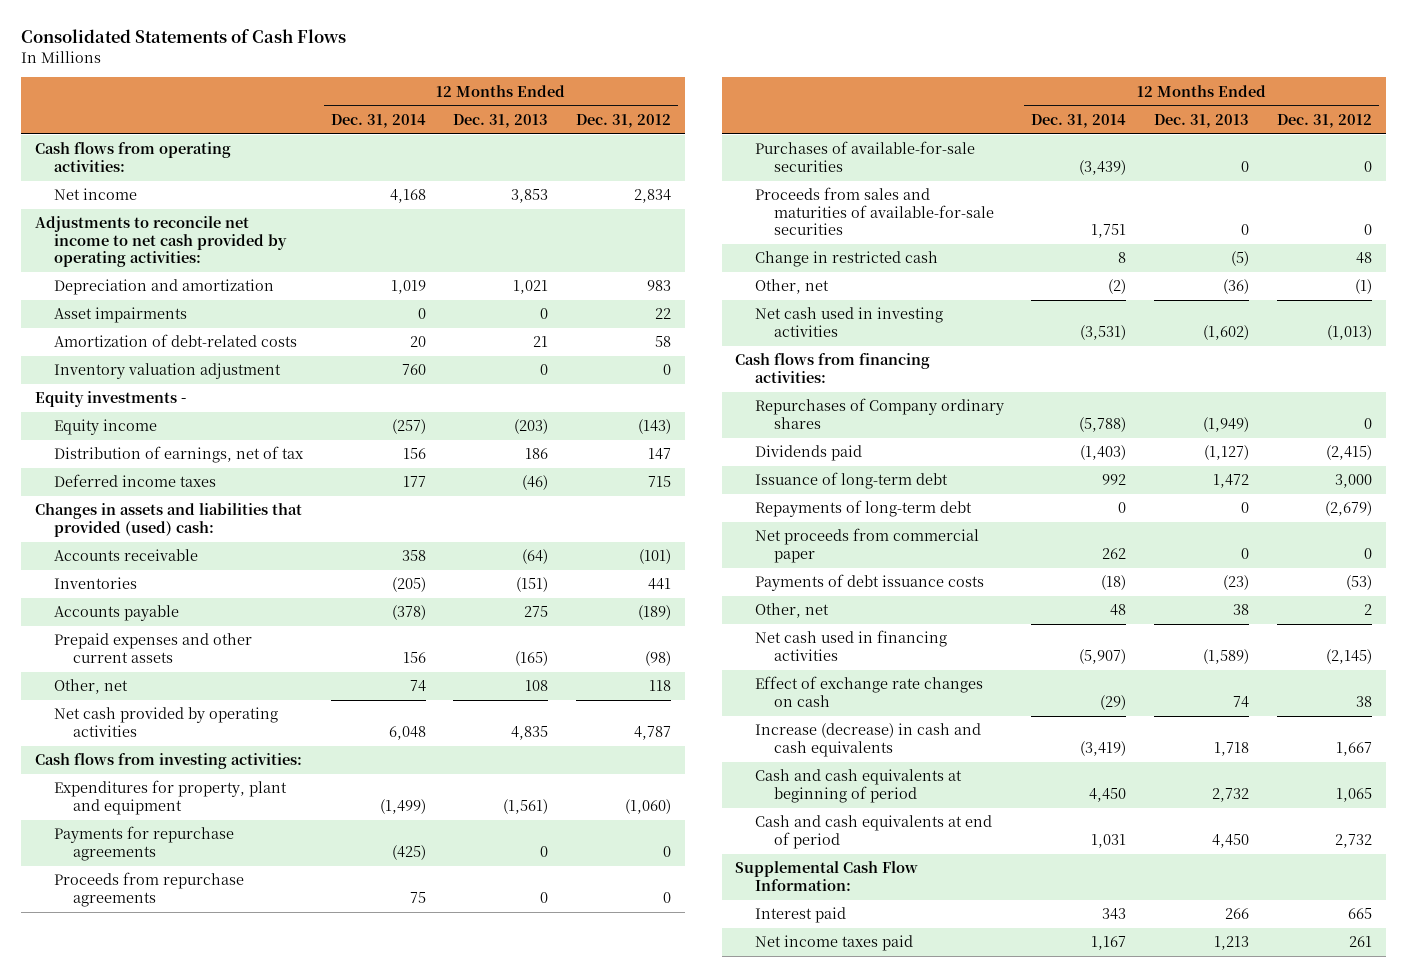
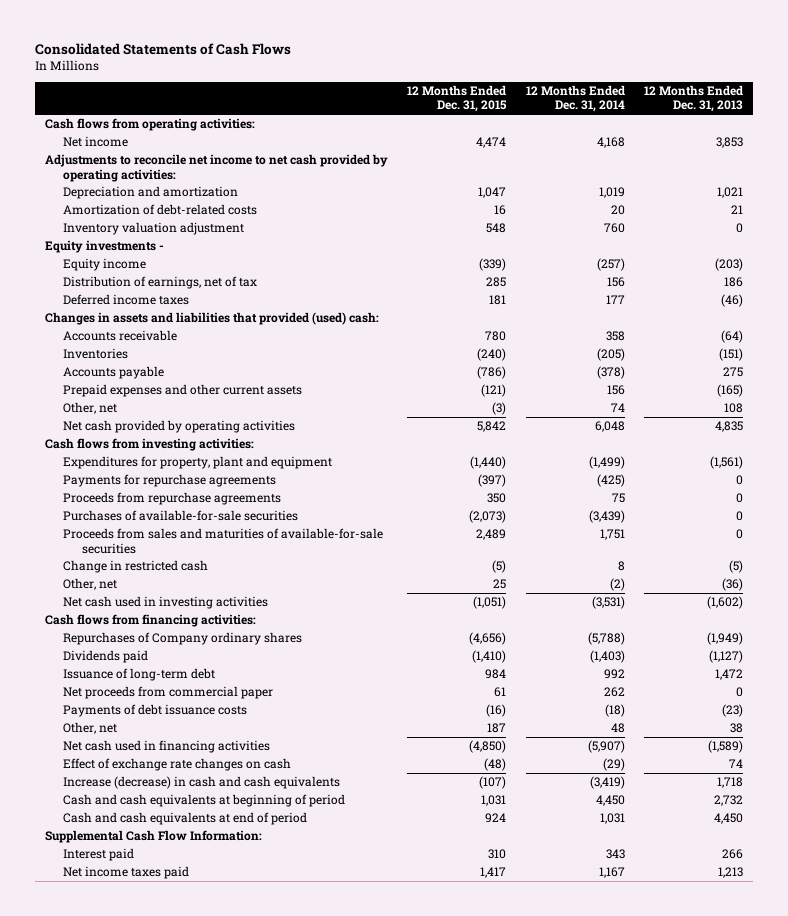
[576,113,672,128] Dec. 31, 2012 -> none
none -> [407,85,508,113] 12 Months Ended Dec. 31, 2015
[53,307,187,324] Asset impairments -> none
[754,500,972,518] Repayments of long-term debt -> none

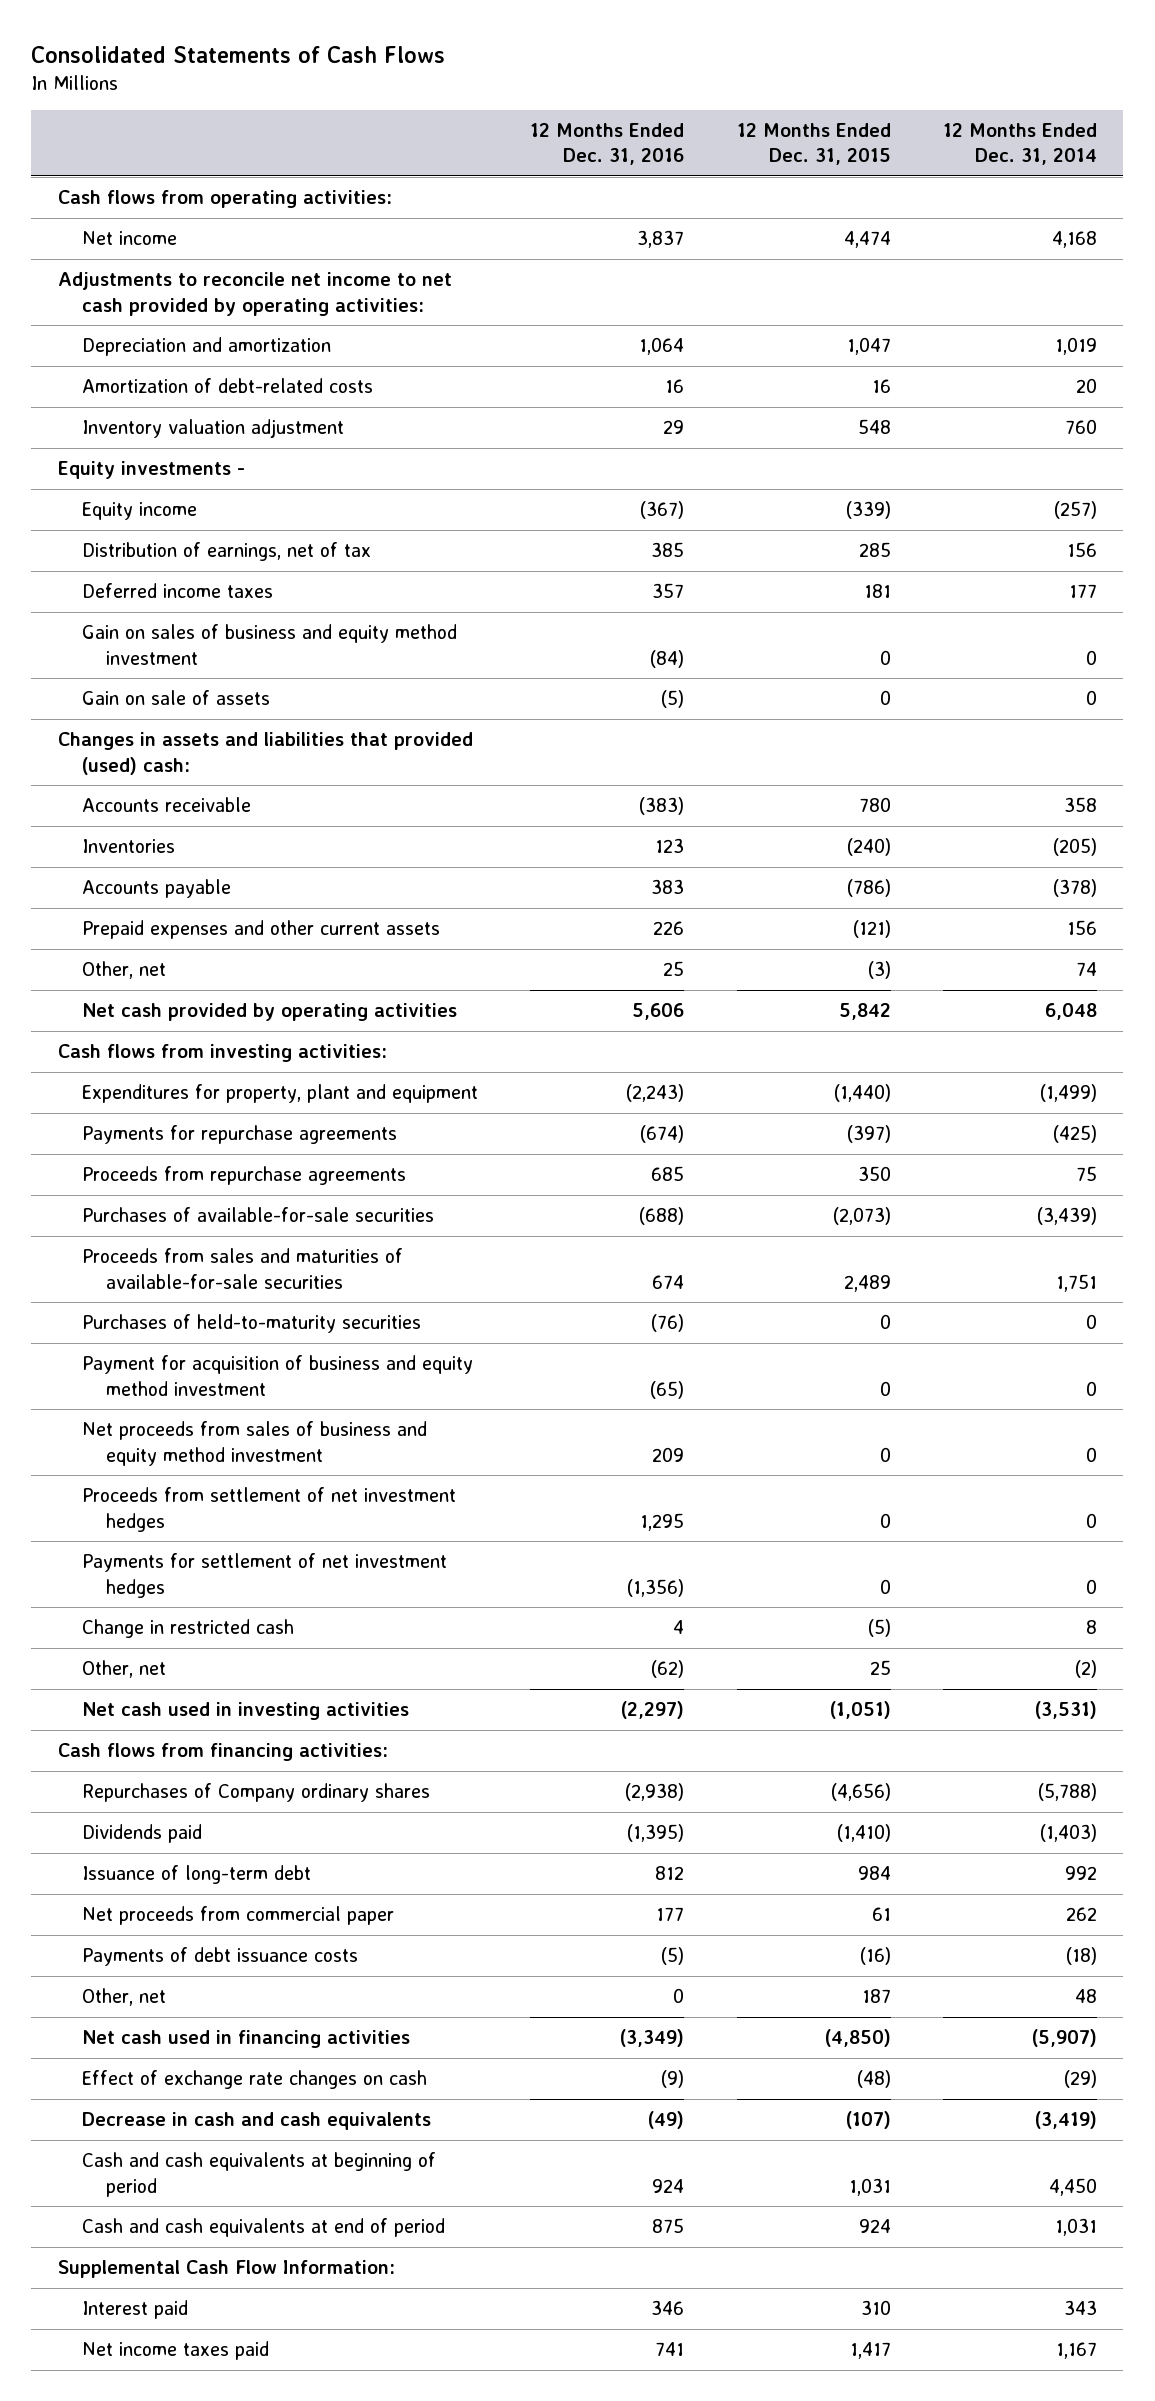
[644,85,744,113] 12 Months Ended Dec. 31, 2013 -> none
none -> [530,122,685,166] 12 Months Ended Dec. 31, 2016
none -> [81,624,457,665] Gain on sales of business and equity method investment
none -> [81,690,270,706] Gain on sale of assets
none -> [81,1314,421,1334] Purchases of held-to-maturity securities
none -> [81,1355,473,1396] Payment for acquisition of business and equity method investment
none -> [81,1421,427,1466] Net proceeds from sales of business and equity method investment
none -> [81,1487,456,1532] Proceeds from settlement of net investment hedges
none -> [81,1553,447,1598] Payments for settlement of net investment hedges
[63,776,341,790] Increase (decrease) in cash and cash equivalents -> [81,2112,431,2131] Decrease in cash and cash equivalents

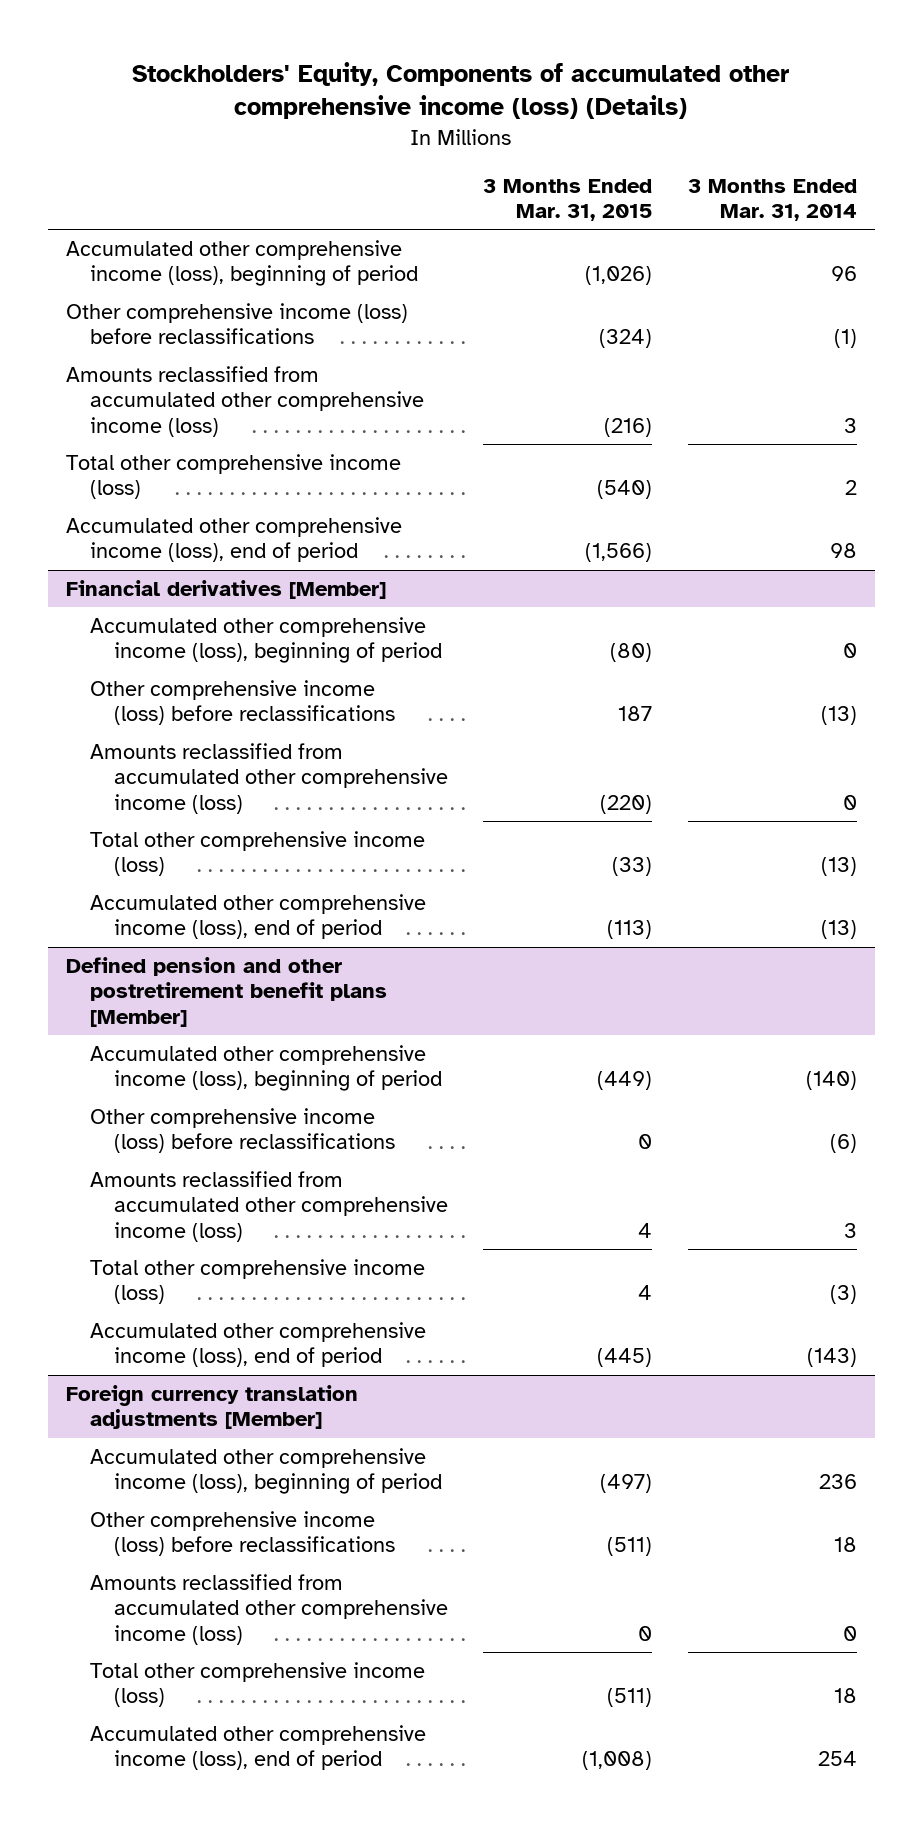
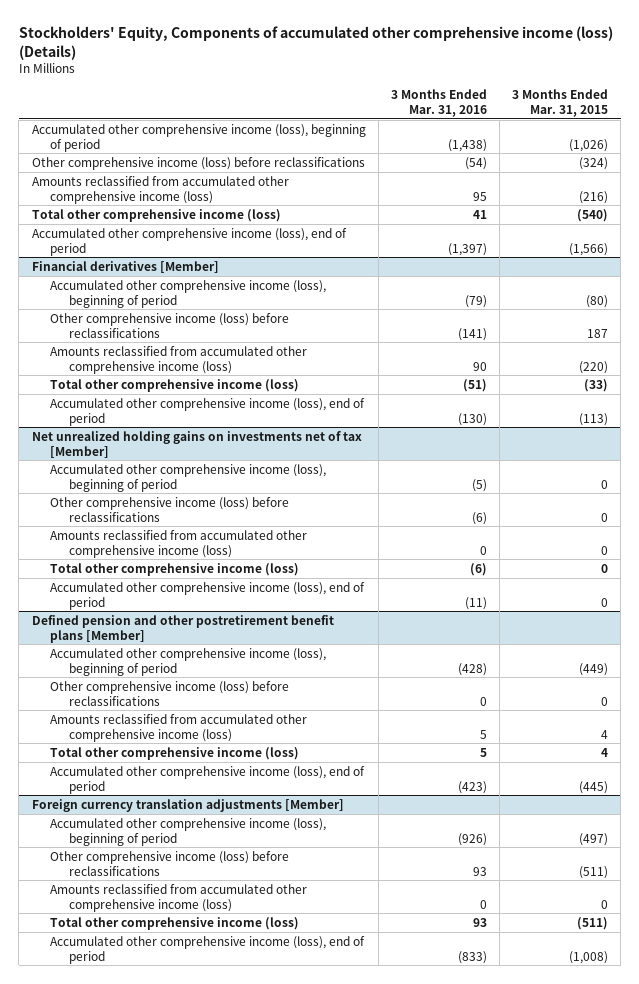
[688,178,858,221] 3 Months Ended Mar. 31, 2014 -> none
none -> [390,88,487,117] 3 Months Ended Mar. 31, 2016
none -> [31,430,362,458] Net unrealized holding gains on investments net of tax [Member]
none -> [50,463,327,492] Accumulated other comprehensive income (loss), beginning of period
none -> [50,496,290,522] Other comprehensive income (loss) before reclassifications
none -> [50,529,308,558] Amounts reclassified from accumulated other comprehensive income (loss)
none -> [50,562,300,576] Total other comprehensive income (loss)
none -> [50,581,366,610] Accumulated other comprehensive income (loss), end of period

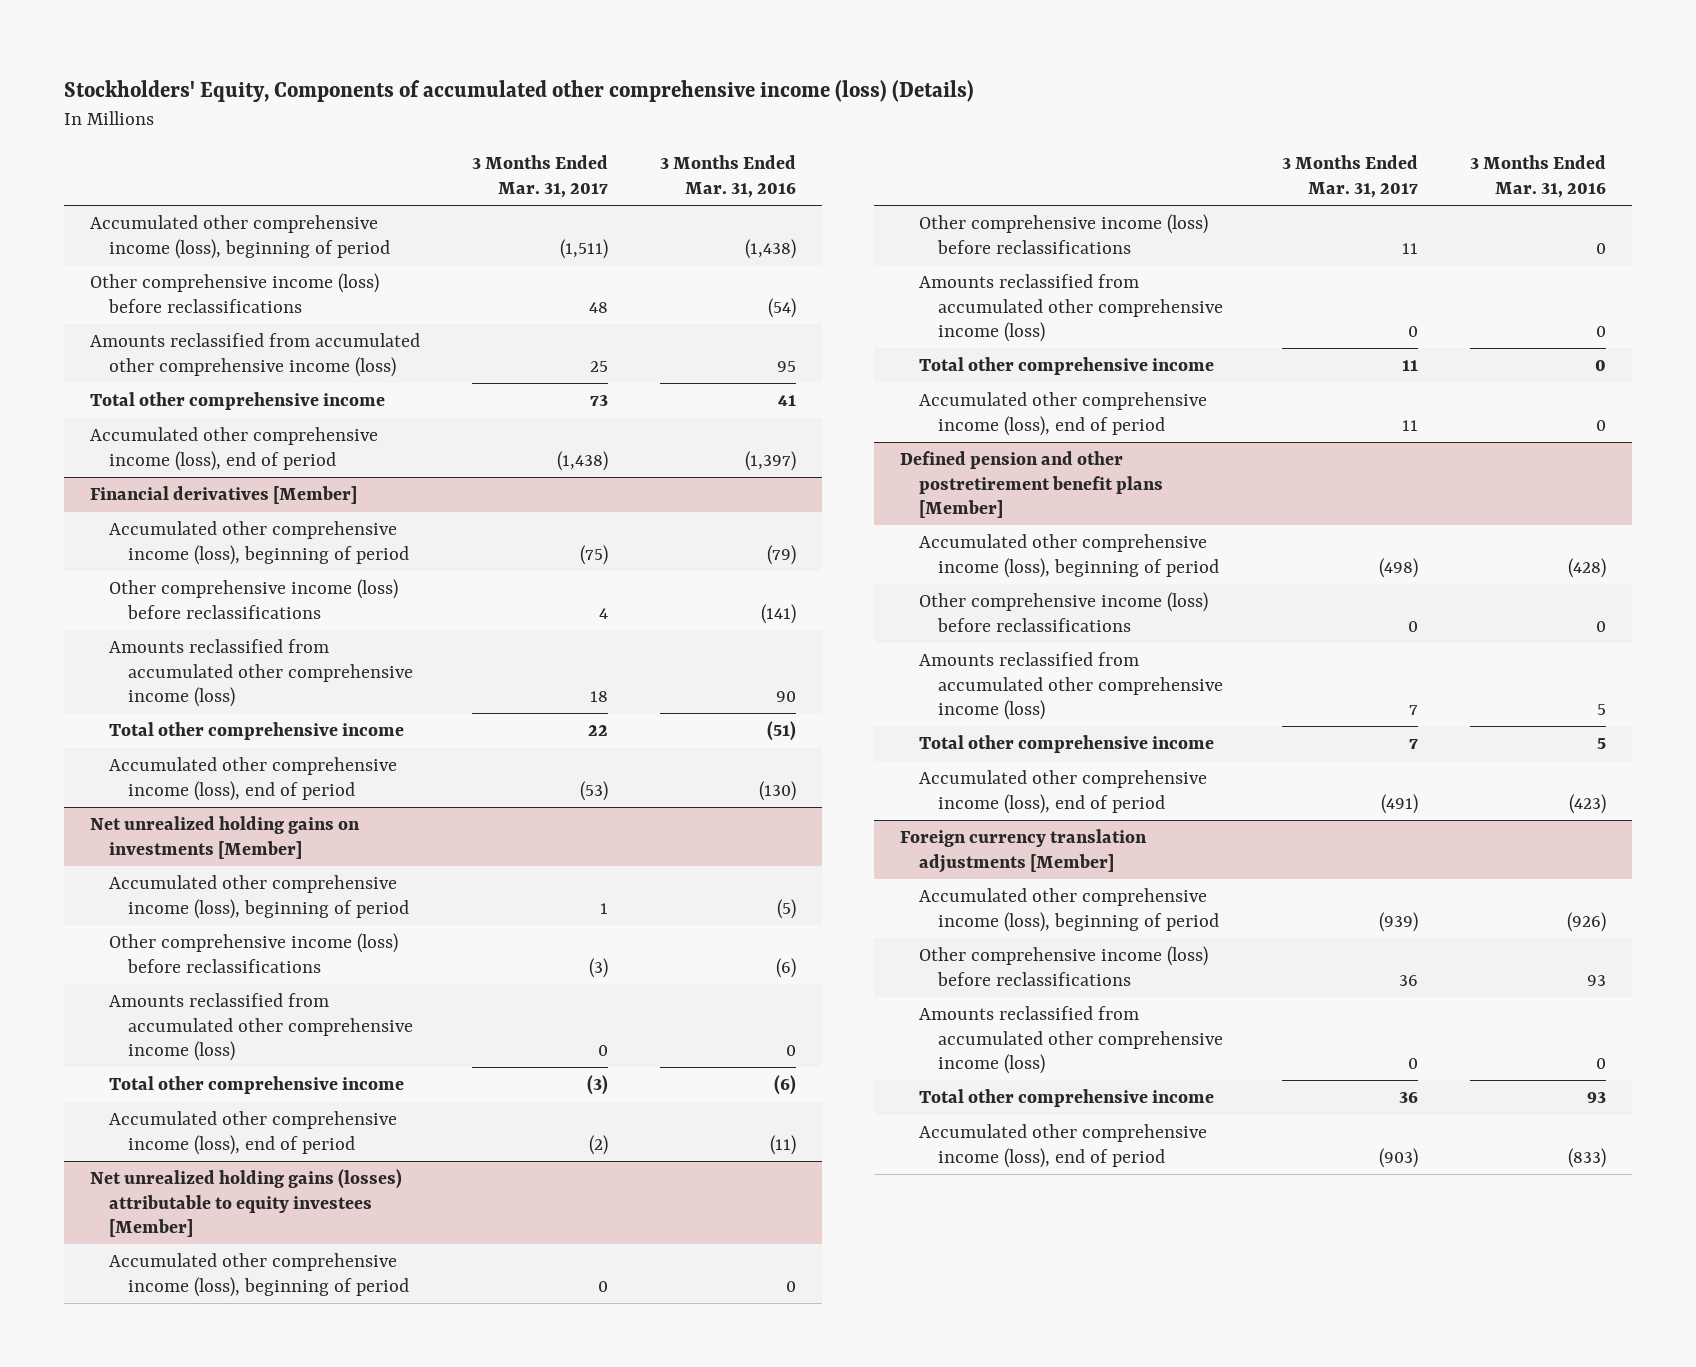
[511,88,608,117] 3 Months Ended Mar. 31, 2015 -> none
none -> [471,155,608,198] 3 Months Ended Mar. 31, 2017
[31,208,281,222] Total other comprehensive income (loss) -> [90,392,386,411] Total other comprehensive income
[50,378,300,392] Total other comprehensive income (loss) -> [109,722,405,741] Total other comprehensive income
[31,430,362,458] Net unrealized holding gains on investments net of tax [Member] -> [90,816,361,859] Net unrealized holding gains on investments [Member]
[50,562,300,576] Total other comprehensive income (loss) -> [109,1076,405,1095] Total other comprehensive income
none -> [90,1169,403,1237] Net unrealized holding gains (losses) attributable to equity investees [Member]
none -> [109,1253,410,1297] Accumulated other comprehensive income (loss), beginning of period
none -> [919,214,1209,254] Other comprehensive income (loss) before reclassifications
none -> [919,274,1224,342] Amounts reclassified from accumulated other comprehensive income (loss)
none -> [919,357,1215,376] Total other comprehensive income
none -> [919,392,1208,436] Accumulated other comprehensive income (loss), end of period
[50,746,300,760] Total other comprehensive income (loss) -> [919,735,1215,754] Total other comprehensive income
[50,916,300,930] Total other comprehensive income (loss) -> [919,1089,1215,1108] Total other comprehensive income

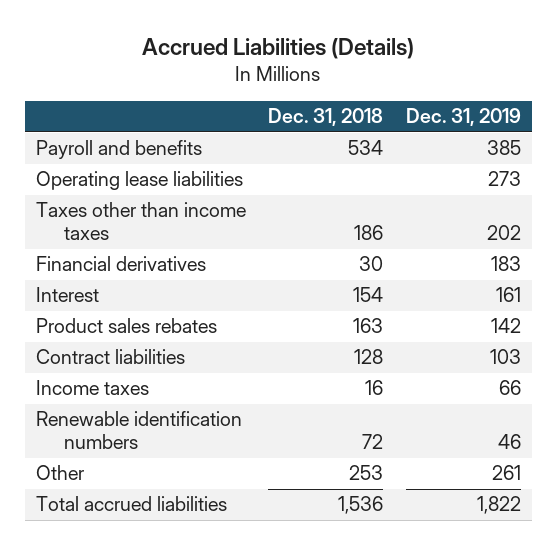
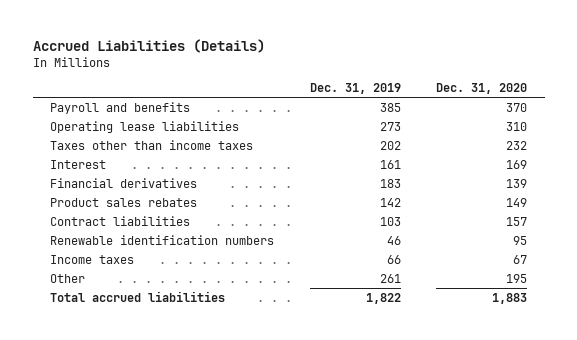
[268,108,384,127] Dec. 31, 2018 -> none
none -> [435,83,527,95] Dec. 31, 2020
[36,256,207,272] Financial derivatives -> [50,177,198,188] Financial derivatives
[36,380,150,396] Income taxes -> [50,254,135,264] Income taxes

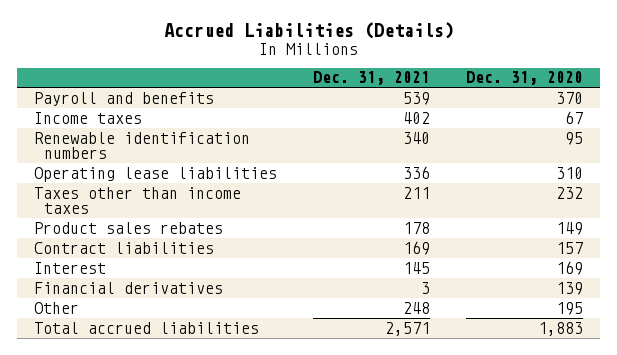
[309,83,401,95] Dec. 31, 2019 -> none
none -> [313,71,431,86] Dec. 31, 2021
[50,254,135,264] Income taxes -> [34,111,143,124] Income taxes
[50,234,275,245] Renewable identification numbers -> [34,131,251,160] Renewable identification numbers
[50,159,107,169] Interest -> [34,261,107,274] Interest
[50,177,198,188] Financial derivatives -> [34,281,224,294] Financial derivatives

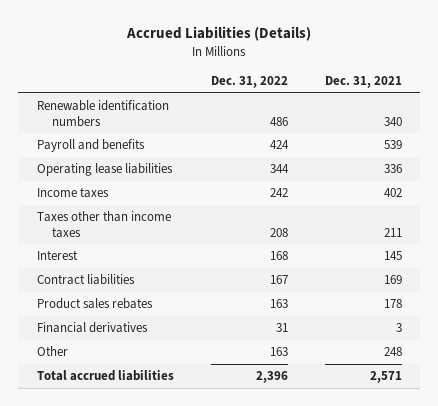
[465,71,583,86] Dec. 31, 2020 -> none
none -> [210,76,288,89] Dec. 31, 2022
[34,91,215,106] Payroll and benefits -> [36,139,145,153] Payroll and benefits
[34,111,143,124] Income taxes -> [36,187,109,199] Income taxes
[34,241,215,254] Contract liabilities -> [36,274,135,286] Contract liabilities
[34,221,224,234] Product sales rebates -> [36,298,153,310] Product sales rebates

